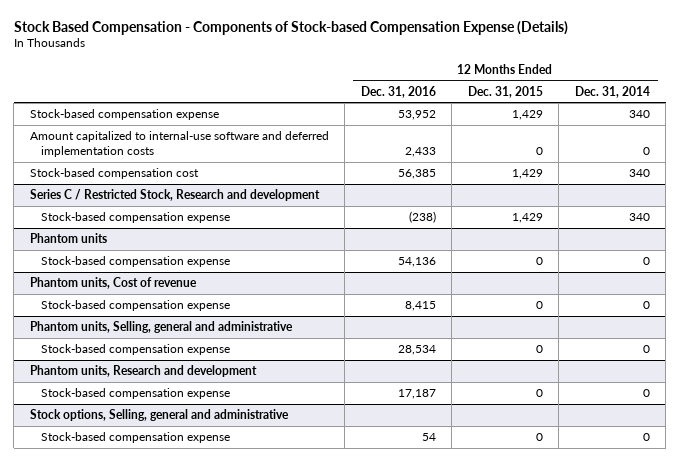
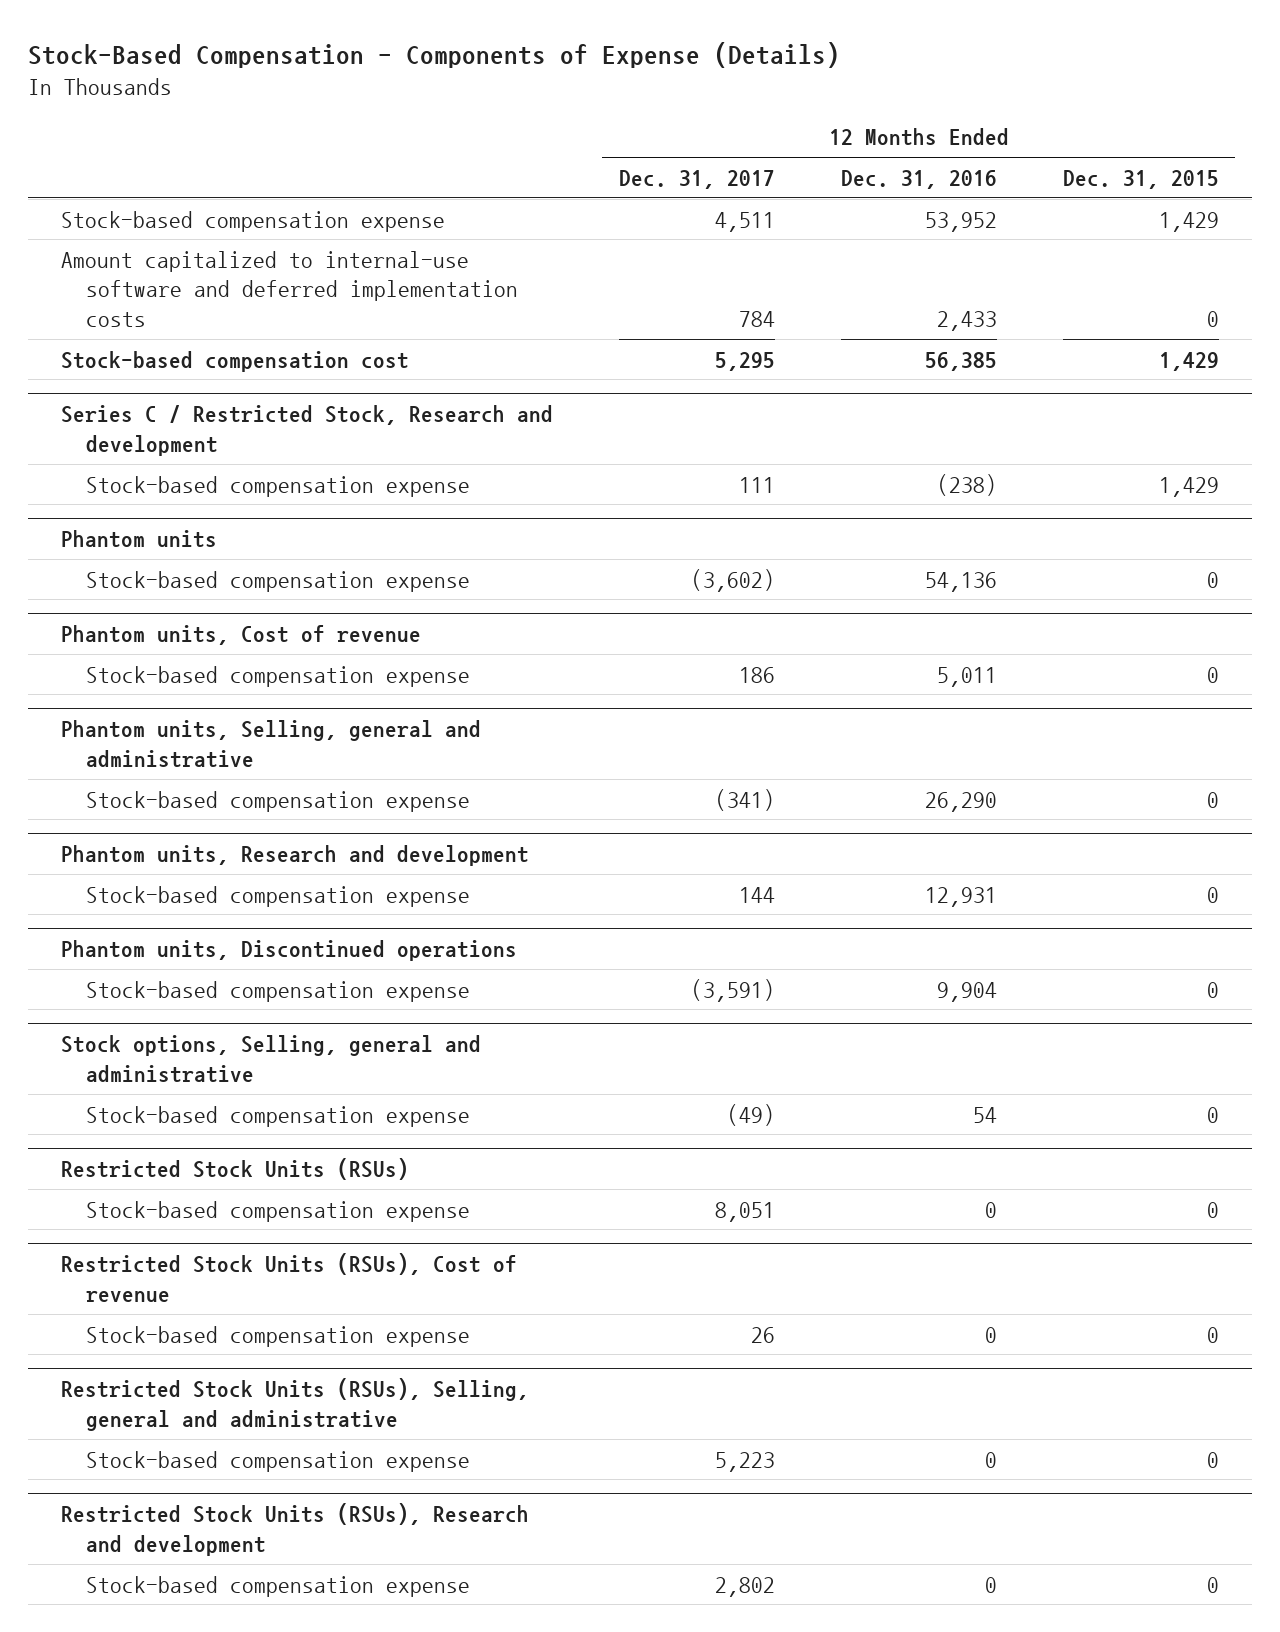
[13,20,568,35] Stock Based Compensation - Components of Stock-based Compensation Expense (Details) -> [27,42,840,69] Stock-Based Compensation - Components of Expense (Details)
[574,85,650,98] Dec. 31, 2014 -> none
none -> [618,169,775,189] Dec. 31, 2017
[404,301,436,312] 8,415 -> [936,666,997,687] 5,011
[397,345,436,356] 28,534 -> [924,791,997,812] 26,290
[397,389,436,400] 17,187 -> [924,886,997,907] 12,931
none -> [60,940,517,962] Phantom units, Discontinued operations
none -> [85,980,470,1002] Stock-based compensation expense
none -> [60,1158,409,1181] Restricted Stock Units (RSUs)
none -> [85,1200,470,1222] Stock-based compensation expense
none -> [60,1253,517,1302] Restricted Stock Units (RSUs), Cost of revenue
none -> [85,1325,470,1347] Stock-based compensation expense
none -> [60,1378,529,1431] Restricted Stock Units (RSUs), Selling, general and administrative
none -> [85,1450,470,1472] Stock-based compensation expense
none -> [60,1503,529,1556] Restricted Stock Units (RSUs), Research and development
none -> [85,1575,470,1597] Stock-based compensation expense

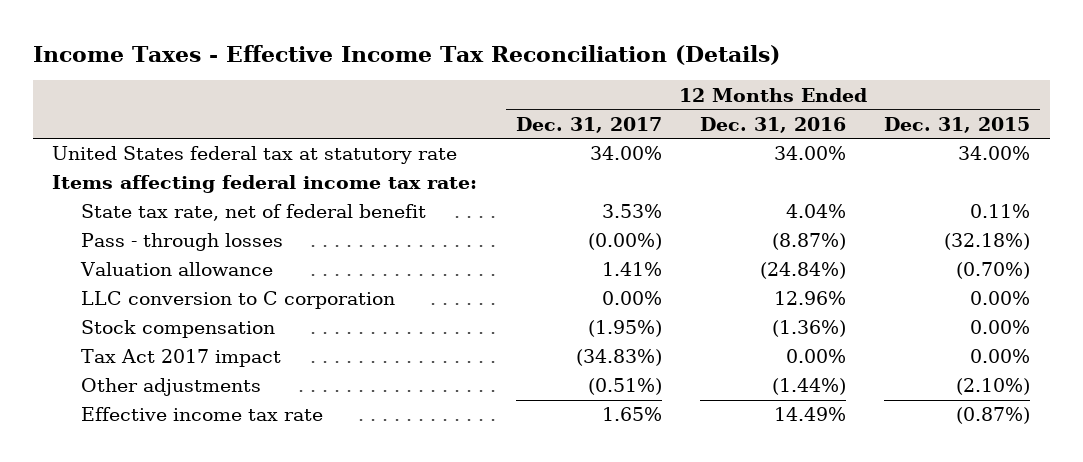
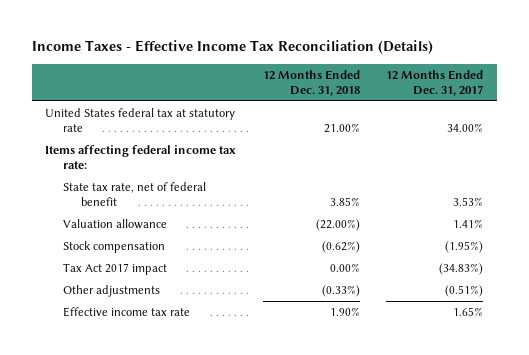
[699,116,846,133] Dec. 31, 2016 -> none
[884,116,1031,133] Dec. 31, 2015 -> none
none -> [262,69,360,96] 12 Months Ended Dec. 31, 2018
[81,233,284,252] Pass - through losses -> none
[81,291,396,310] LLC conversion to C corporation -> none

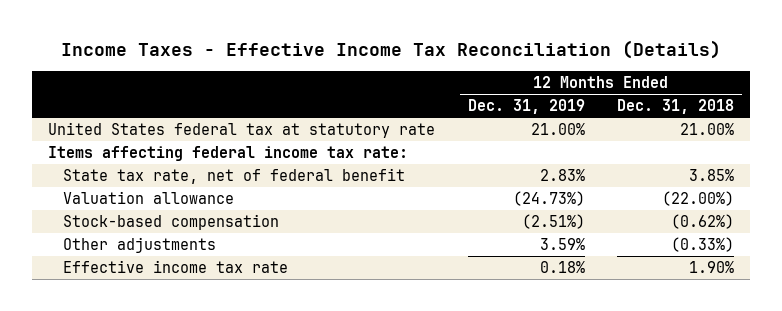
[386,69,484,96] 12 Months Ended Dec. 31, 2017 -> none
none -> [467,99,585,115] Dec. 31, 2019
[63,263,168,276] Tax Act 2017 impact -> none
[63,241,166,254] Stock compensation -> [63,214,280,231] Stock-based compensation

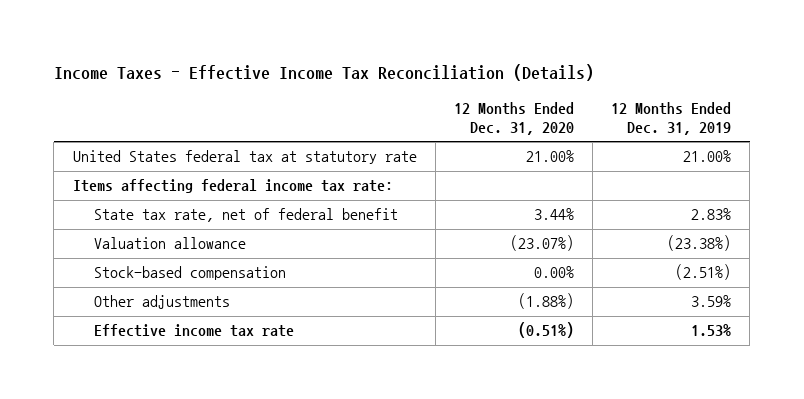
[616,99,734,115] Dec. 31, 2018 -> none
none -> [453,101,574,135] 12 Months Ended Dec. 31, 2020
[512,191,585,207] (24.73%) -> [666,235,731,252] (23.38%)
[539,261,585,274] 0.18% -> [690,324,731,337] 1.53%

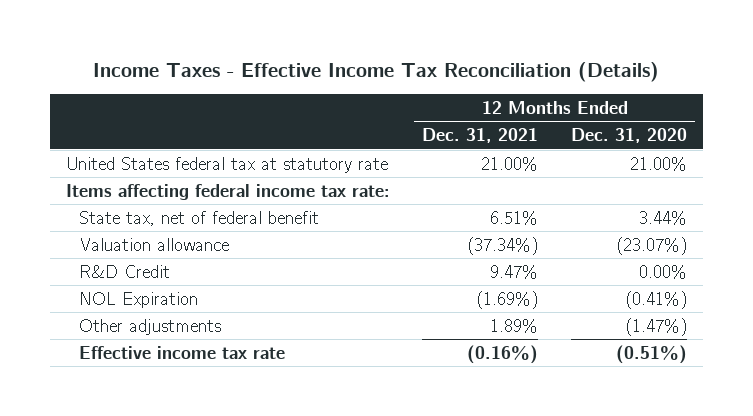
[610,101,731,135] 12 Months Ended Dec. 31, 2019 -> none
none -> [422,128,539,144] Dec. 31, 2021
[94,208,399,223] State tax rate, net of federal benefit -> [79,210,320,226] State tax, net of federal benefit
[94,266,287,281] Stock-based compensation -> none
none -> [79,264,171,278] R&D Credit
none -> [79,291,199,308] NOL Expiration
[517,293,574,310] (1.88%) -> [624,317,687,336] (1.47%)

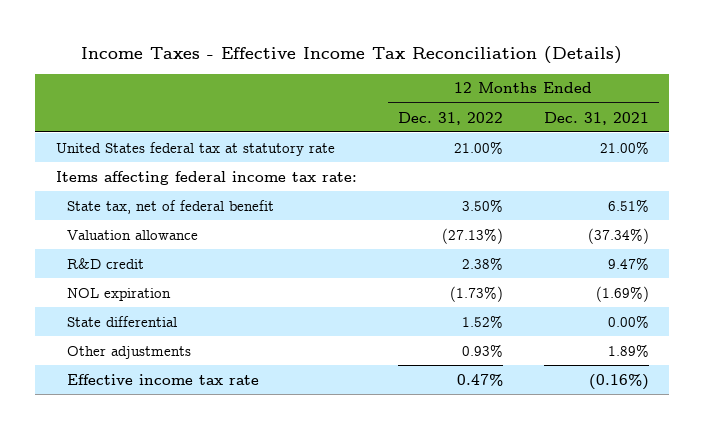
[570,128,687,144] Dec. 31, 2020 -> none
none -> [397,111,503,125] Dec. 31, 2022
[79,264,171,278] R&D Credit -> [67,257,145,269] R&D credit
[79,291,199,308] NOL Expiration -> [67,287,172,301] NOL expiration
none -> [67,315,178,327] State differential

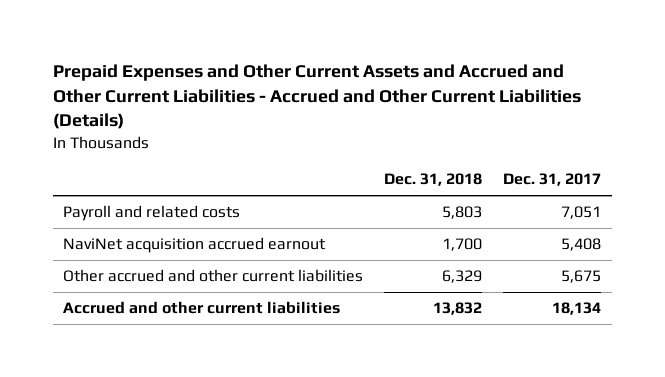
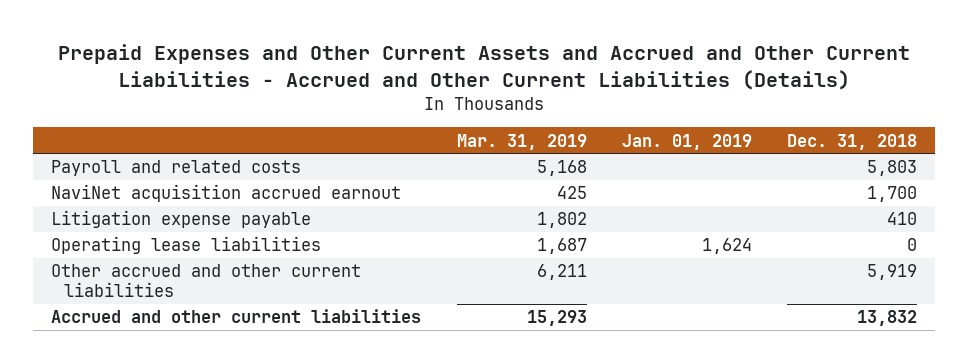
[503,173,602,187] Dec. 31, 2017 -> none
none -> [456,133,587,150] Mar. 31, 2019
none -> [621,133,752,150] Jan. 01, 2019
none -> [51,210,312,229] Litigation expense payable
none -> [51,236,322,255] Operating lease liabilities
[442,270,483,284] 6,329 -> [867,264,918,281] 5,919

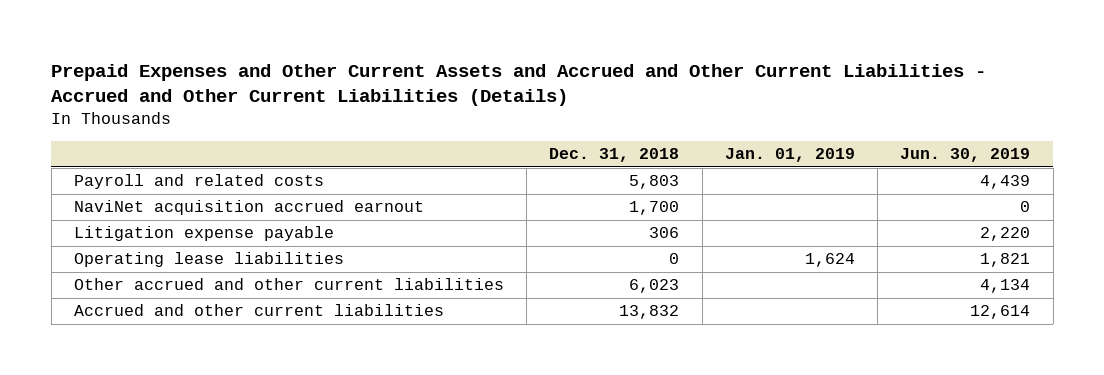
[456,133,587,150] Mar. 31, 2019 -> none
none -> [900,148,1031,163] Jun. 30, 2019
[887,212,918,226] 410 -> [649,227,680,239] 306
[867,264,918,281] 5,919 -> [629,279,680,294] 6,023

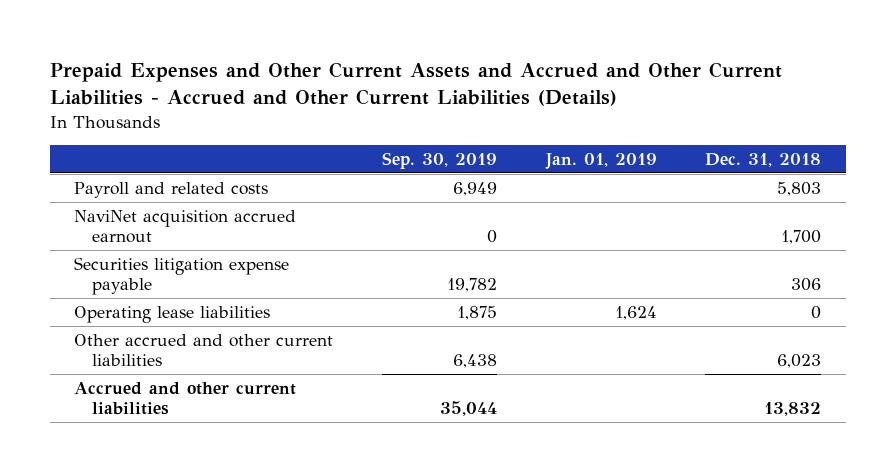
[900,148,1031,163] Jun. 30, 2019 -> none
none -> [381,151,497,169] Sep. 30, 2019
[73,226,334,242] Litigation expense payable -> [74,256,290,296] Securities litigation expense payable

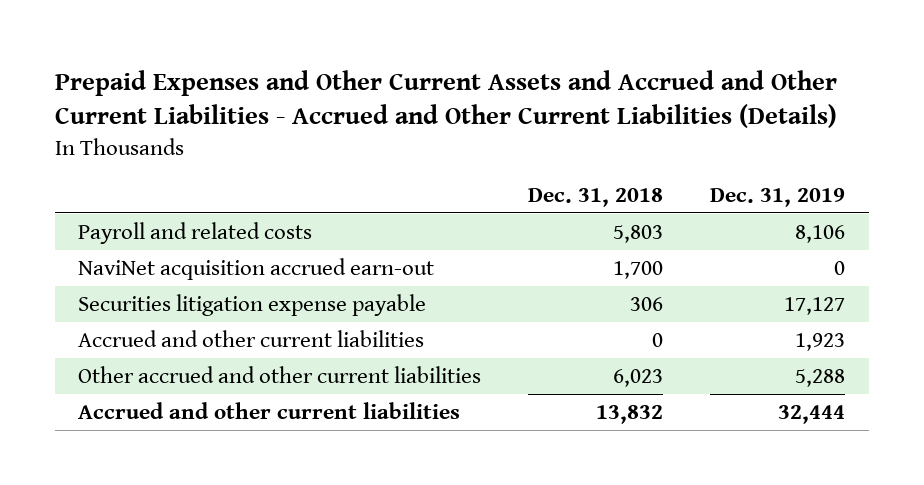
[381,151,497,169] Sep. 30, 2019 -> none
[544,152,657,169] Jan. 01, 2019 -> none
none -> [710,187,846,207] Dec. 31, 2019
[74,209,297,244] NaviNet acquisition accrued earnout -> [78,257,435,280] NaviNet acquisition accrued earn-out
[74,305,271,323] Operating lease liabilities -> [78,329,425,347] Accrued and other current liabilities

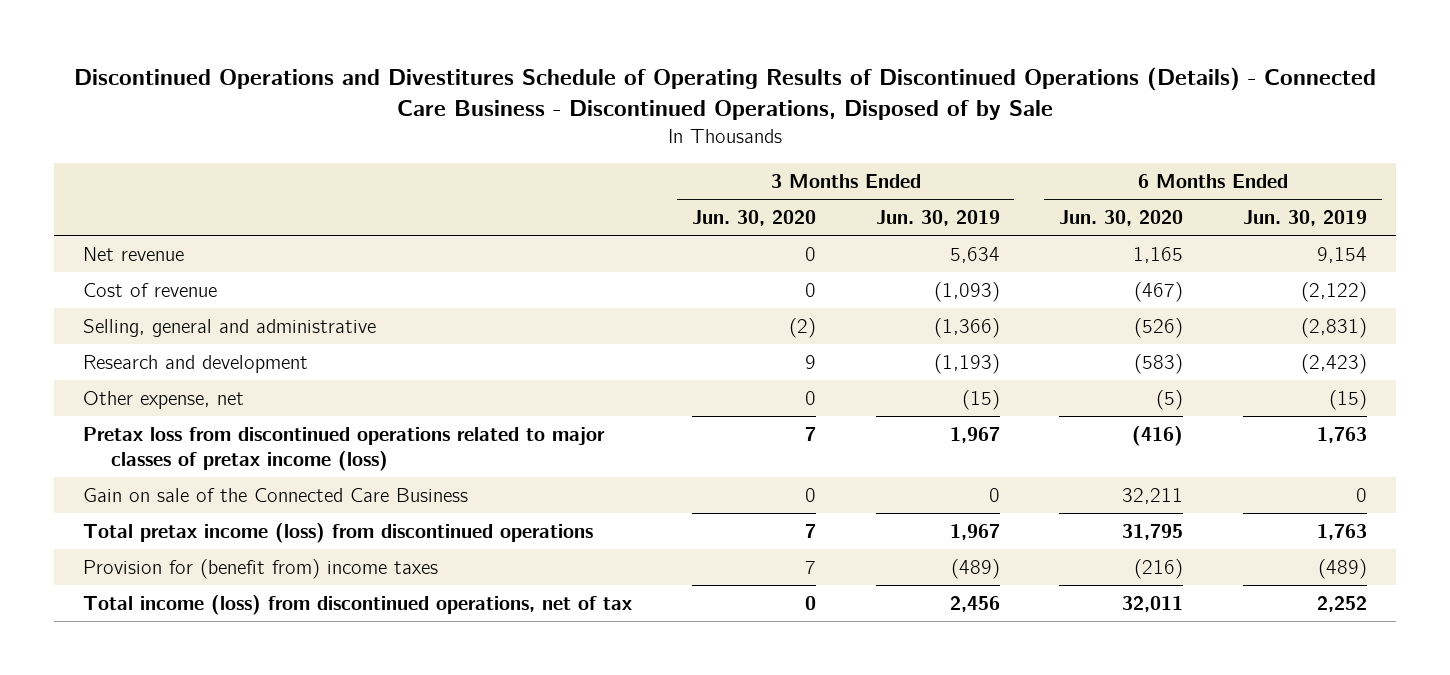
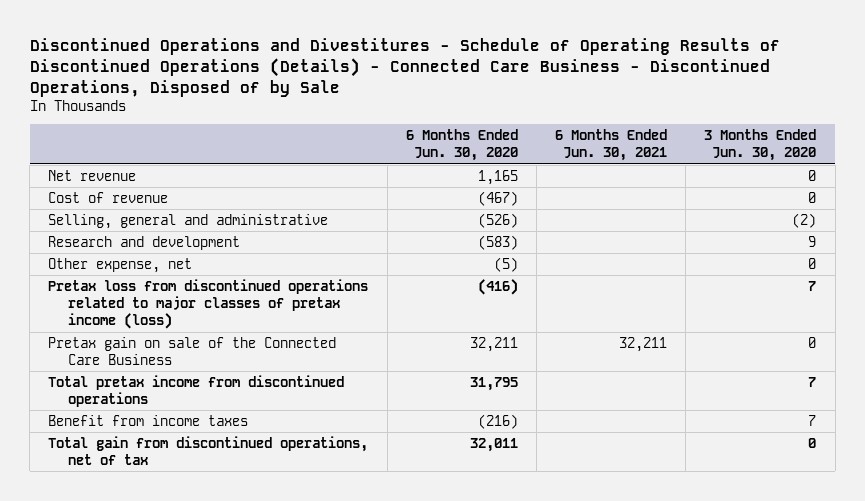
[74,66,1377,120] Discontinued Operations and Divestitures Schedule of Operating Results of Discontinued Operations (Details) - Connected Care Business - Discontinued Operations, Disposed of by Sale -> [29,37,780,97] Discontinued Operations and Divestitures - Schedule of Operating Results of Discontinued Operations (Details) - Connected Care Business - Discontinued Operations, Disposed of by Sale
[875,210,1000,227] Jun. 30, 2019 -> none
[1242,210,1367,227] Jun. 30, 2019 -> none
none -> [555,129,668,162] 6 Months Ended Jun. 30, 2021
[83,487,469,502] Gain on sale of the Connected Care Business -> [48,336,337,366] Pretax gain on sale of the Connected Care Business
[83,522,594,543] Total pretax income (loss) from discontinued operations -> [48,374,345,408] Total pretax income from discontinued operations
[83,558,439,579] Provision for (benefit from) income taxes -> [48,414,249,426] Benefit from income taxes
[83,594,633,615] Total income (loss) from discontinued operations, net of tax -> [48,435,369,466] Total gain from discontinued operations, net of tax

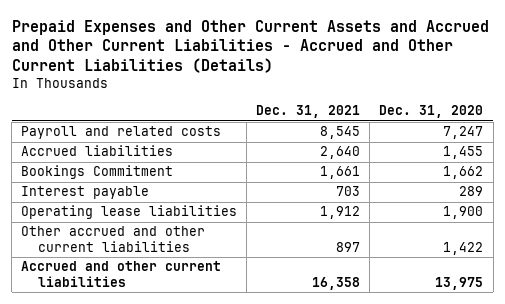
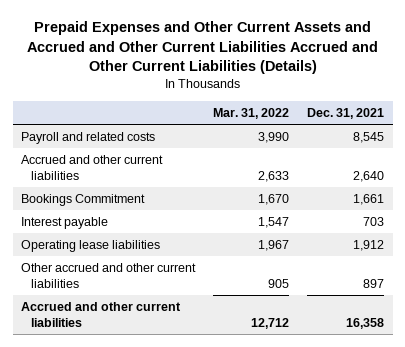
[11,19,489,74] Prepaid Expenses and Other Current Assets and Accrued and Other Current Liabilities - Accrued and Other Current Liabilities (Details) -> [26,21,378,75] Prepaid Expenses and Other Current Assets and Accrued and Other Current Liabilities Accrued and Other Current Liabilities (Details)
[379,105,484,119] Dec. 31, 2020 -> none
none -> [213,107,290,119] Mar. 31, 2022
[21,145,174,157] Accrued liabilities -> [21,154,164,181] Accrued and other current liabilities

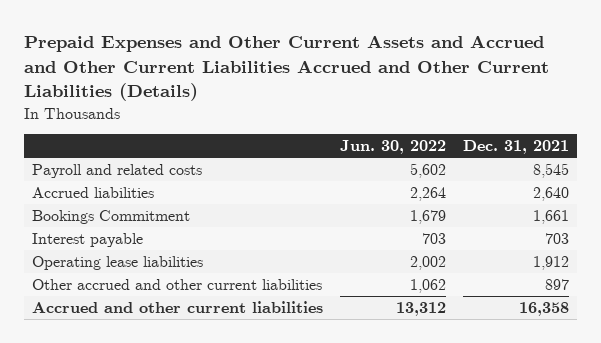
[213,107,290,119] Mar. 31, 2022 -> none
none -> [340,140,447,155] Jun. 30, 2022
[21,154,164,181] Accrued and other current liabilities -> [32,187,155,199] Accrued liabilities

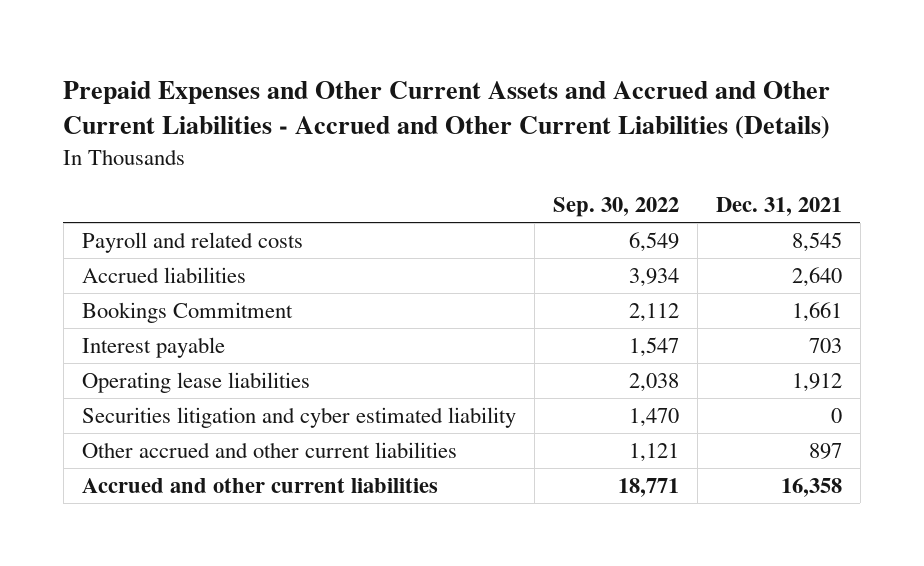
[24,35,550,102] Prepaid Expenses and Other Current Assets and Accrued and Other Current Liabilities Accrued and Other Current Liabilities (Details) -> [63,80,831,139] Prepaid Expenses and Other Current Assets and Accrued and Other Current Liabilities - Accrued and Other Current Liabilities (Details)
[340,140,447,155] Jun. 30, 2022 -> none
none -> [552,197,679,218] Sep. 30, 2022
none -> [81,406,516,428] Securities litigation and cyber estimated liability

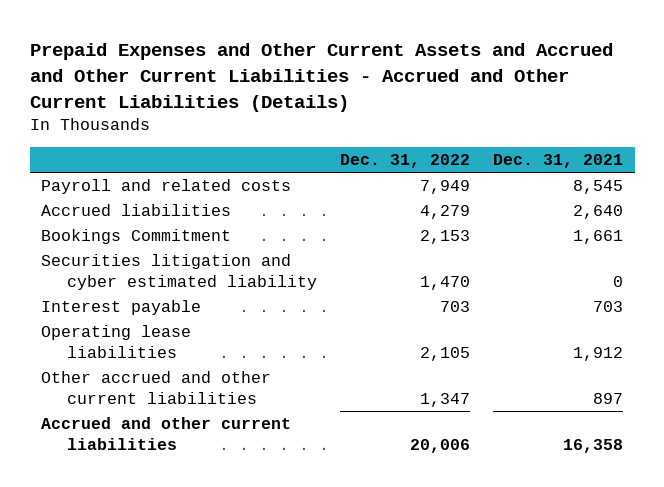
[552,197,679,218] Sep. 30, 2022 -> none
none -> [340,153,471,168] Dec. 31, 2022
[81,406,516,428] Securities litigation and cyber estimated liability -> [41,254,318,291] Securities litigation and cyber estimated liability

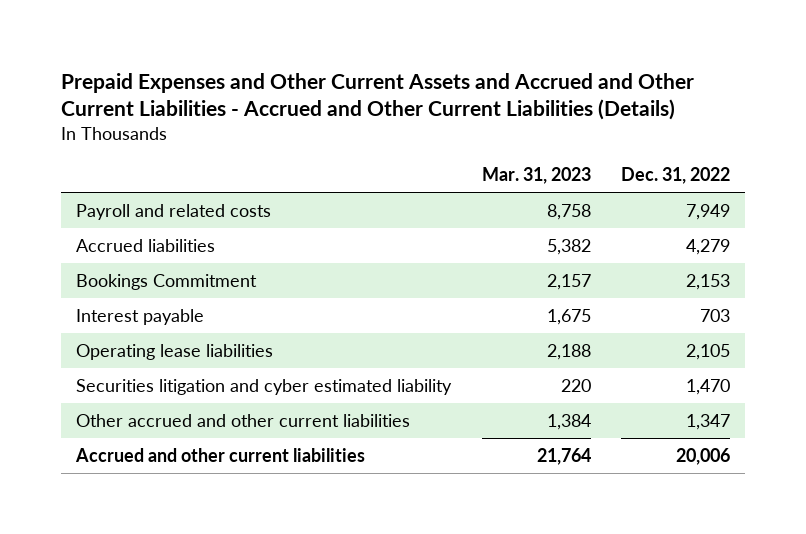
[493,153,624,168] Dec. 31, 2021 -> none
none -> [481,167,591,185] Mar. 31, 2023
[41,254,318,291] Securities litigation and cyber estimated liability -> [76,378,453,395] Securities litigation and cyber estimated liability

